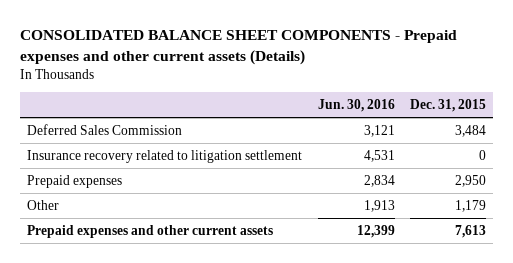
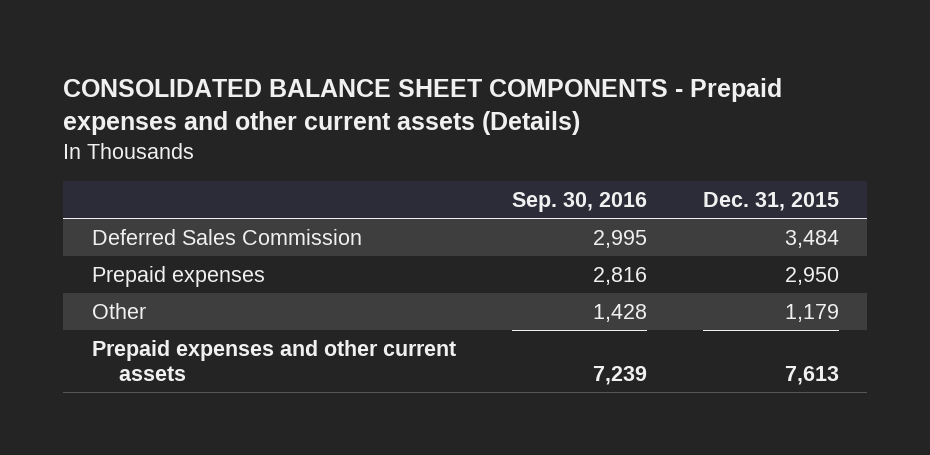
[317,98,395,112] Jun. 30, 2016 -> none
none -> [511,192,647,213] Sep. 30, 2016
[27,149,303,163] Insurance recovery related to litigation settlement -> none

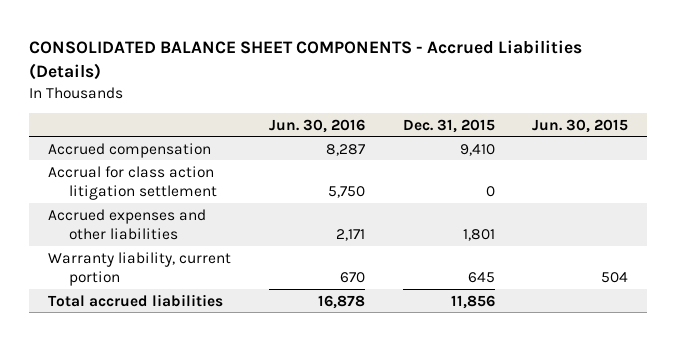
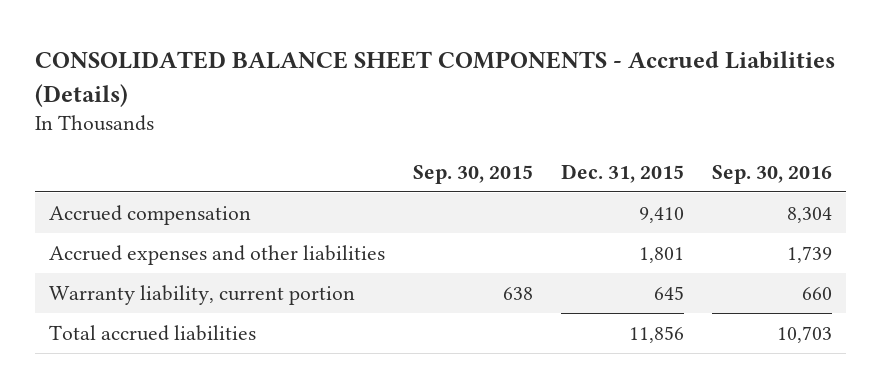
[268,118,365,133] Jun. 30, 2016 -> none
[532,118,629,133] Jun. 30, 2015 -> none
none -> [413,164,534,184] Sep. 30, 2015
none -> [712,164,833,184] Sep. 30, 2016
[48,165,217,201] Accrual for class action litigation settlement -> none

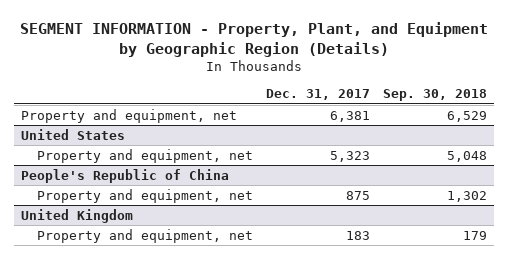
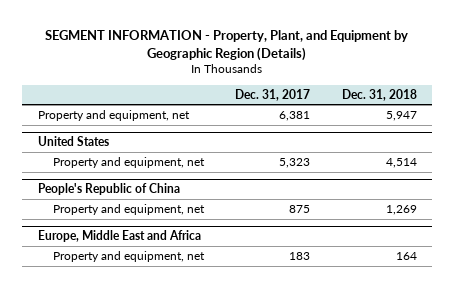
[383,89,488,102] Sep. 30, 2018 -> none
none -> [341,88,417,101] Dec. 31, 2018
[21,208,134,223] United Kingdom -> [38,230,202,243] Europe, Middle East and Africa

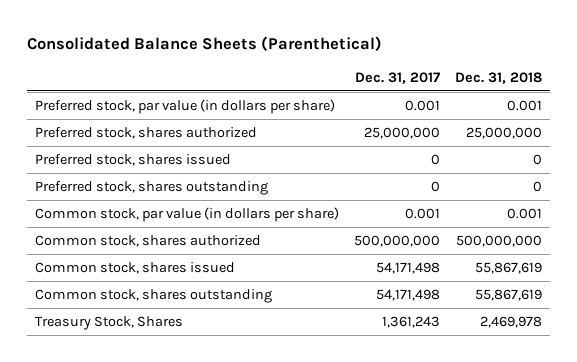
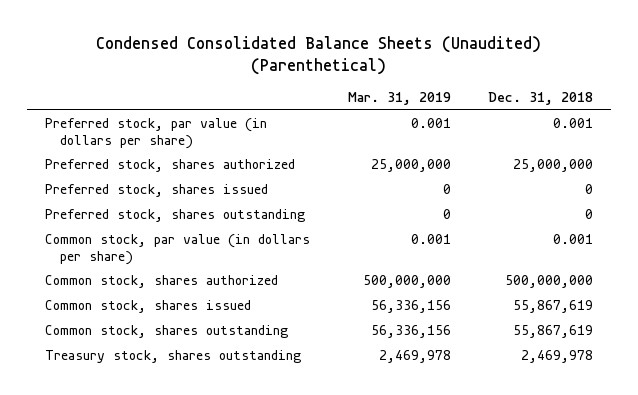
[27,36,383,52] Consolidated Balance Sheets (Parenthetical) -> [96,35,542,75] Condensed Consolidated Balance Sheets (Unaudited) (Parenthetical)
[354,71,440,84] Dec. 31, 2017 -> none
none -> [347,92,451,106] Mar. 31, 2019
[34,316,183,331] Treasury Stock, Shares -> [45,350,302,364] Treasury stock, shares outstanding

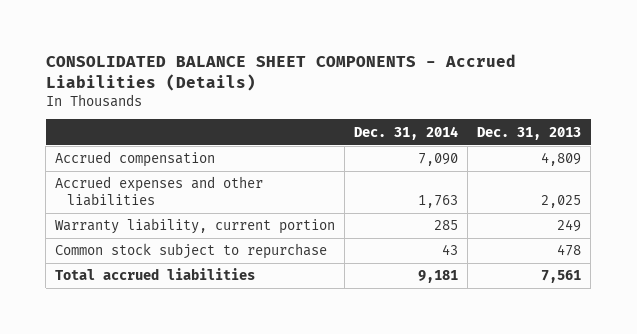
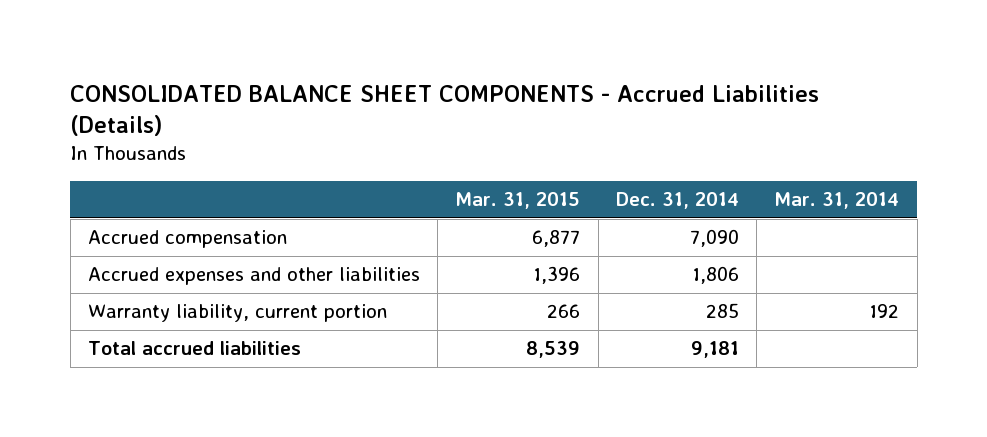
[477,126,582,140] Dec. 31, 2013 -> none
none -> [455,192,581,210] Mar. 31, 2015
none -> [774,192,900,210] Mar. 31, 2014
[418,195,459,209] 1,763 -> [691,266,739,285] 1,806
[55,243,328,260] Common stock subject to repurchase -> none

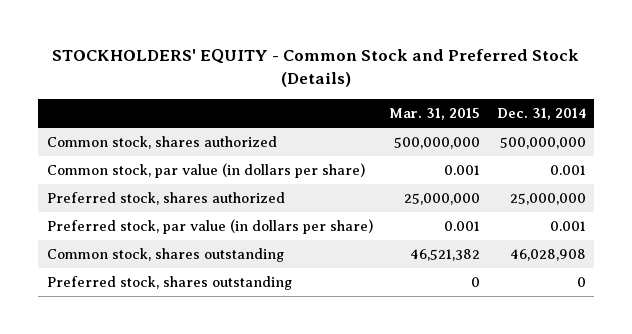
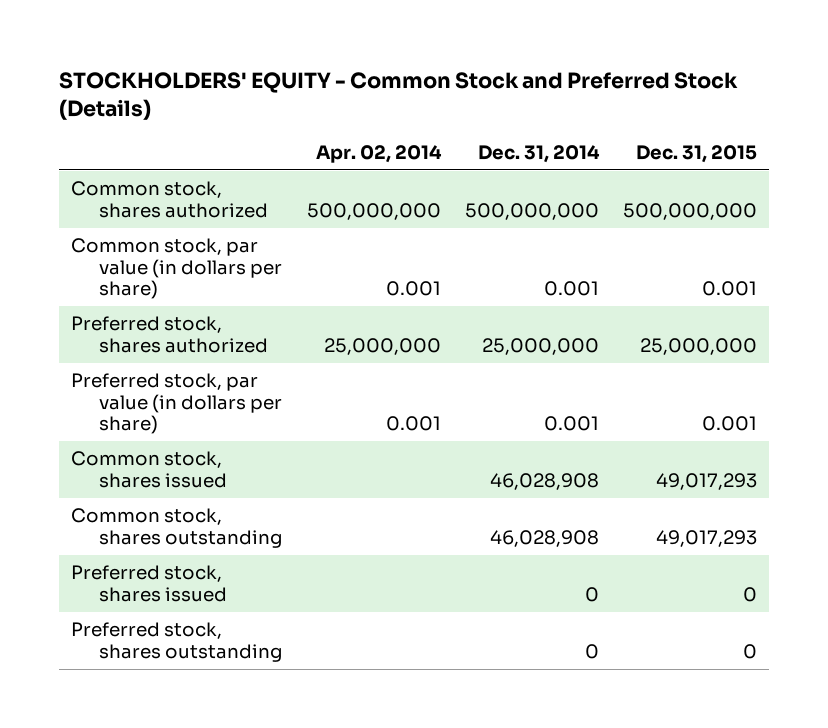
[389,108,481,121] Mar. 31, 2015 -> none
none -> [315,144,442,163] Apr. 02, 2014
none -> [636,144,758,163] Dec. 31, 2015
none -> [71,451,228,488] Common stock, shares issued
none -> [71,565,228,602] Preferred stock, shares issued

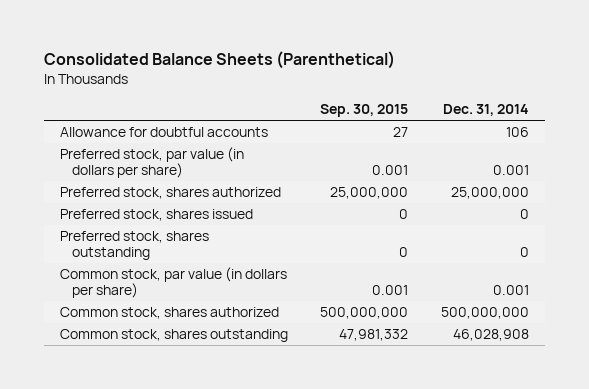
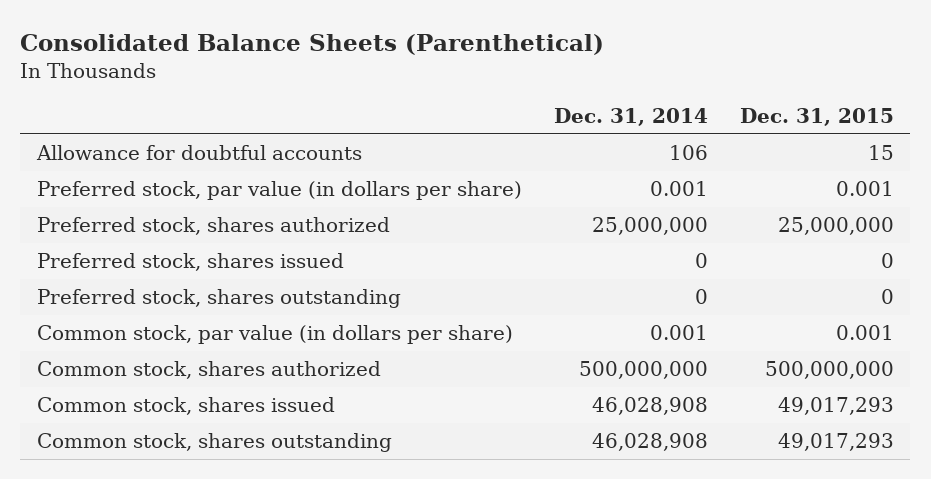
[320,104,409,118] Sep. 30, 2015 -> none
none -> [740,108,895,127] Dec. 31, 2015
none -> [36,397,335,416] Common stock, shares issued

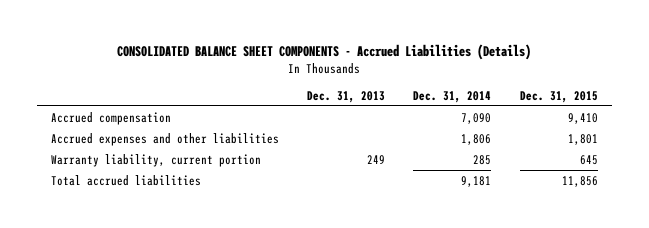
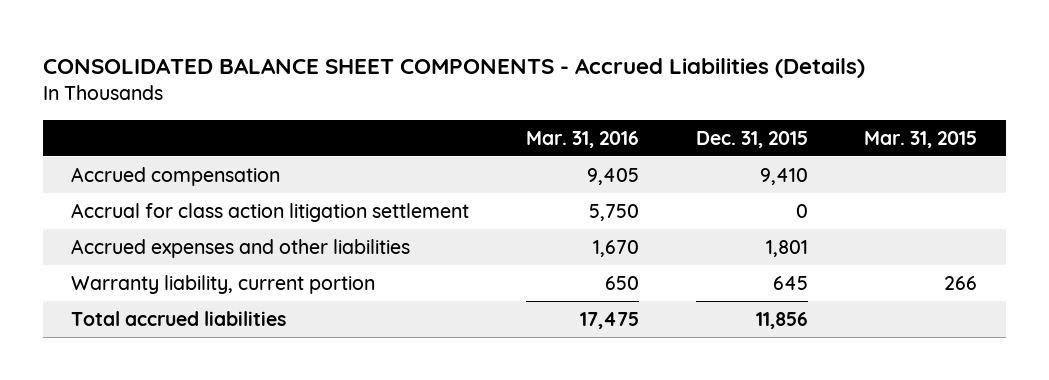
[307,90,386,103] Dec. 31, 2013 -> none
[413,90,492,103] Dec. 31, 2014 -> none
none -> [525,130,639,148] Mar. 31, 2016
none -> [864,130,978,148] Mar. 31, 2015
none -> [71,203,470,223] Accrual for class action litigation settlement

